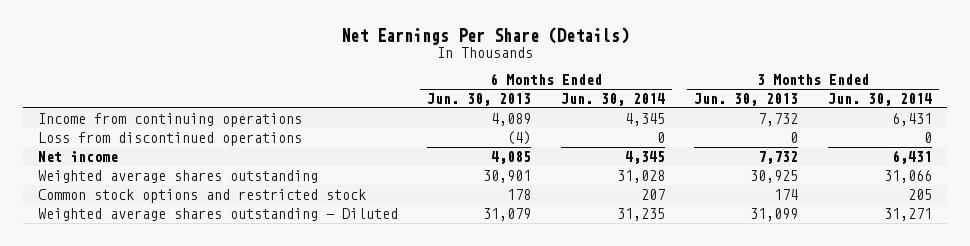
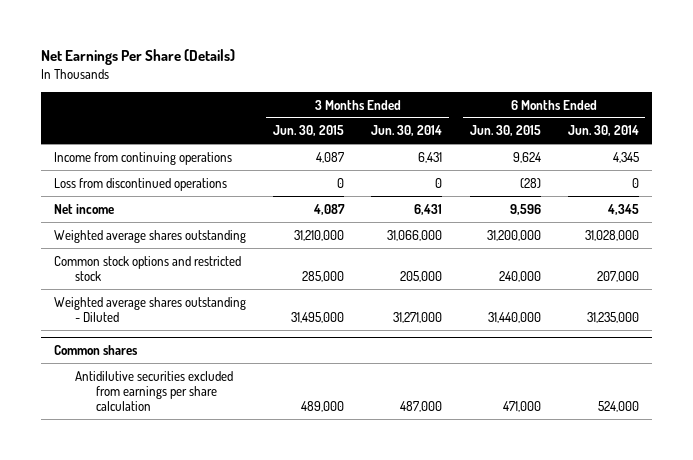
[427,92,532,106] Jun. 30, 2013 -> none
[694,92,799,106] Jun. 30, 2013 -> none
none -> [273,125,345,137] Jun. 30, 2015
none -> [469,125,541,137] Jun. 30, 2015
[616,169,665,183] 31,028 -> [584,229,639,241] 31,028,000
[883,169,932,183] 31,066 -> [387,229,443,241] 31,066,000
[640,188,665,200] 207 -> [596,270,639,282] 207,000
[907,188,932,200] 205 -> [400,270,443,282] 205,000
[616,207,665,221] 31,235 -> [586,311,639,323] 31,235,000
[883,207,932,221] 31,271 -> [393,311,443,323] 31,271,000
none -> [54,345,139,356] Common shares
none -> [74,370,233,412] Antidilutive securities excluded from earnings per share calculation

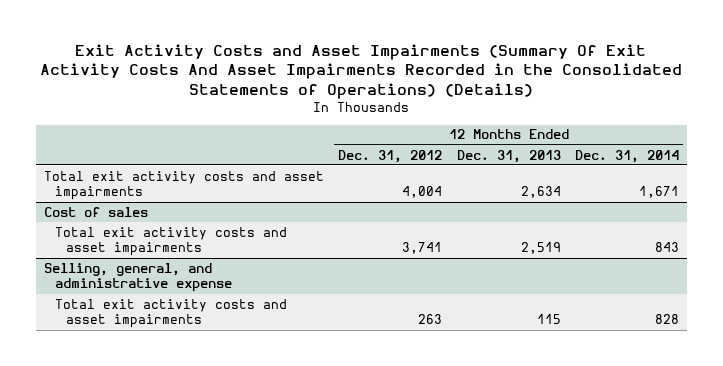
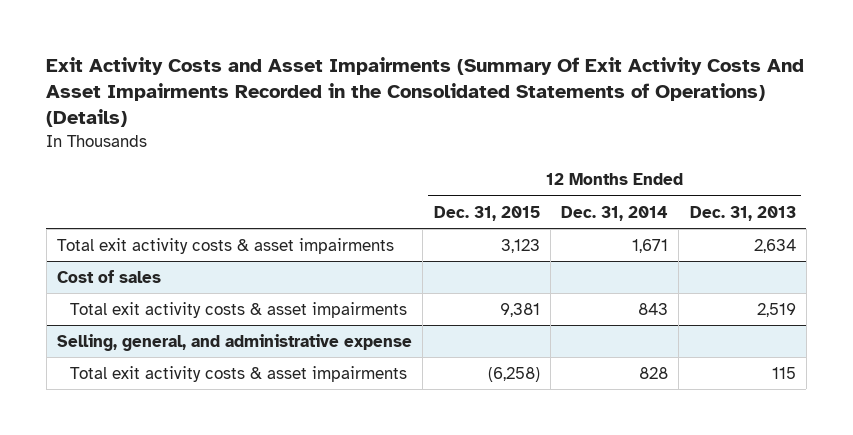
[338,149,443,163] Dec. 31, 2012 -> none
none -> [433,205,540,221] Dec. 31, 2015
[43,170,324,201] Total exit activity costs and asset impairments -> [56,237,394,254] Total exit activity costs & asset impairments
[54,226,287,257] Total exit activity costs and asset impairments -> [69,301,407,318] Total exit activity costs & asset impairments
[54,298,287,329] Total exit activity costs and asset impairments -> [69,365,407,382] Total exit activity costs & asset impairments

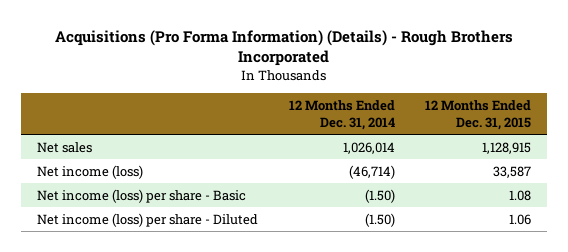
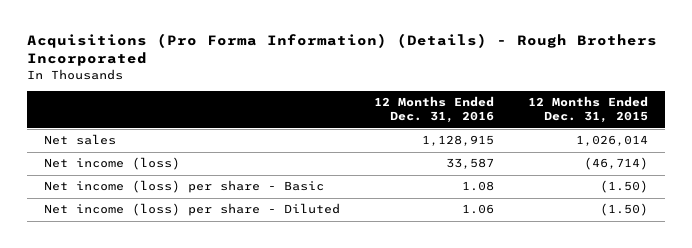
[288,100,395,131] 12 Months Ended Dec. 31, 2014 -> none
none -> [374,96,495,124] 12 Months Ended Dec. 31, 2016
[482,141,532,154] 1,128,915 -> [576,135,649,147] 1,026,014
[493,165,532,178] 33,587 -> [584,157,649,171] (46,714)
[509,189,532,201] 1.08 -> [600,180,649,194] (1.50)
[509,213,532,225] 1.06 -> [600,203,649,217] (1.50)

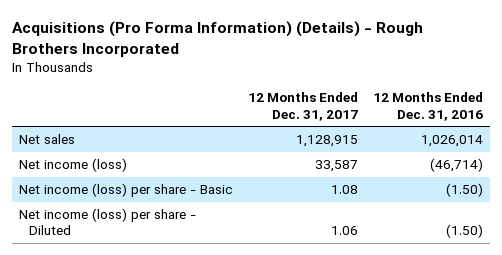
[528,96,649,124] 12 Months Ended Dec. 31, 2015 -> none
none -> [247,92,358,121] 12 Months Ended Dec. 31, 2017
[422,135,495,147] 1,128,915 -> [420,135,483,148] 1,026,014
[446,158,495,170] 33,587 -> [429,158,483,173] (46,714)
[462,181,495,192] 1.08 -> [445,183,483,198] (1.50)
[462,204,495,215] 1.06 -> [445,224,483,239] (1.50)

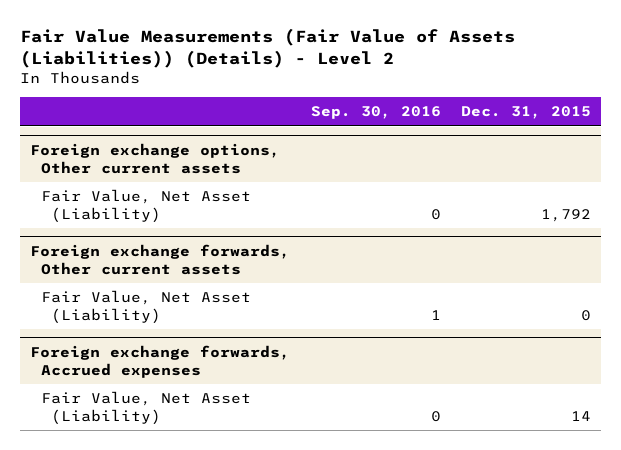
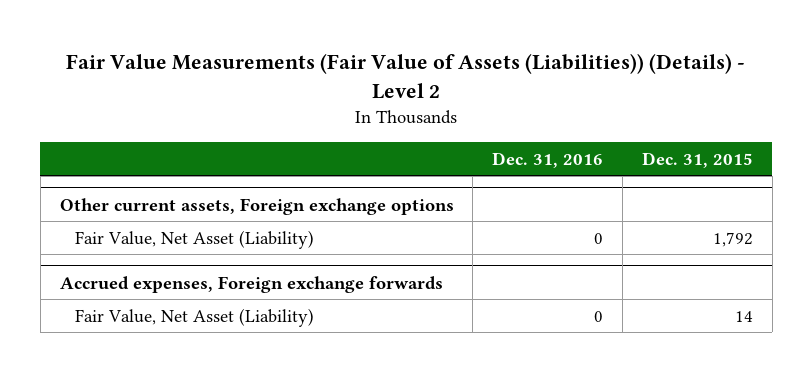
[310,106,441,120] Sep. 30, 2016 -> none
none -> [492,151,604,168] Dec. 31, 2016
[30,143,281,174] Foreign exchange options, Other current assets -> [59,197,454,215] Other current assets, Foreign exchange options
[30,244,291,275] Foreign exchange forwards, Other current assets -> none
[40,290,251,324] Fair Value, Net Asset (Liability) -> none
[30,345,291,378] Foreign exchange forwards, Accrued expenses -> [59,275,443,293] Accrued expenses, Foreign exchange forwards

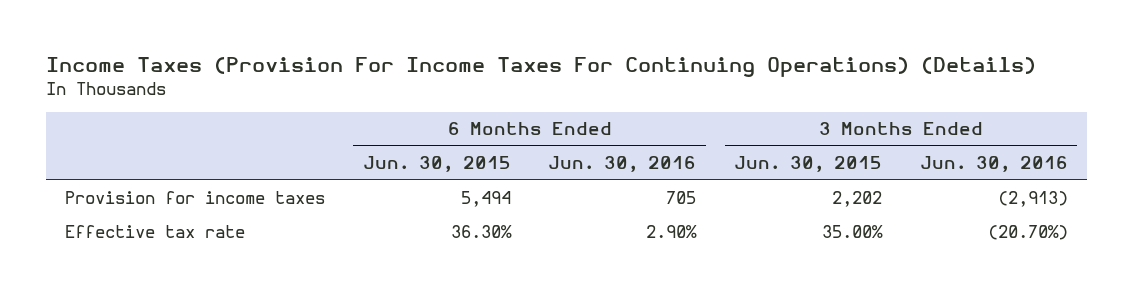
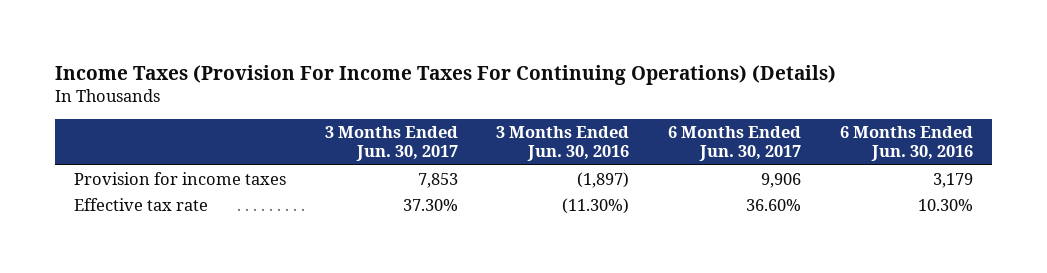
[362,156,511,173] Jun. 30, 2015 -> none
[734,156,883,173] Jun. 30, 2015 -> none
none -> [324,125,458,162] 3 Months Ended Jun. 30, 2017
none -> [668,125,802,162] 6 Months Ended Jun. 30, 2017
[666,191,697,205] 705 -> [932,173,973,189] 3,179
[997,191,1068,208] (2,913) -> [577,172,630,189] (1,897)
[646,225,698,239] 2.90% -> [917,199,973,212] 10.30%
[987,225,1068,241] (20.70%) -> [562,198,630,215] (11.30%)

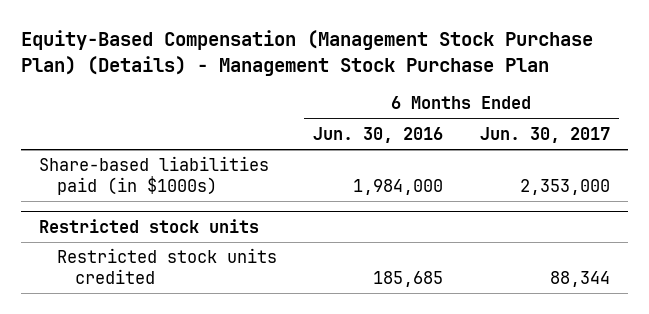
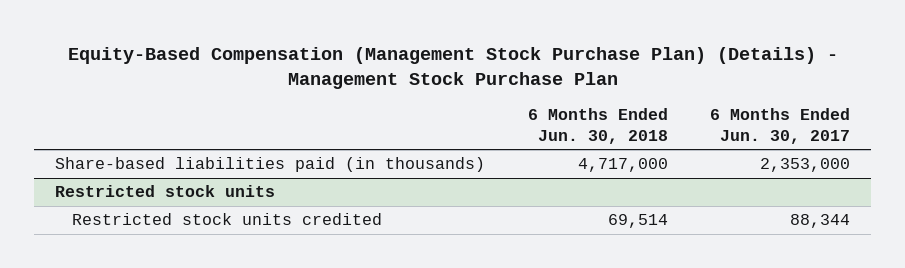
[313,126,444,143] Jun. 30, 2016 -> none
none -> [527,108,668,145] 6 Months Ended Jun. 30, 2018
[39,156,270,195] Share-based liabilities paid (in $1000s) -> [55,157,486,173] Share-based liabilities paid (in thousands)

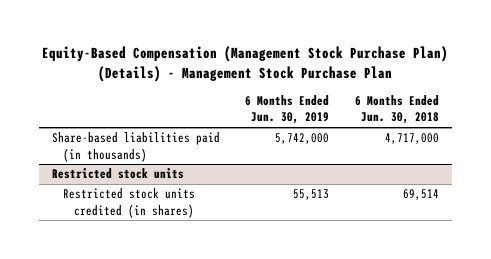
[709,108,850,145] 6 Months Ended Jun. 30, 2017 -> none
none -> [245,95,330,125] 6 Months Ended Jun. 30, 2019
[71,213,382,226] Restricted stock units credited -> [62,188,195,218] Restricted stock units credited (in shares)

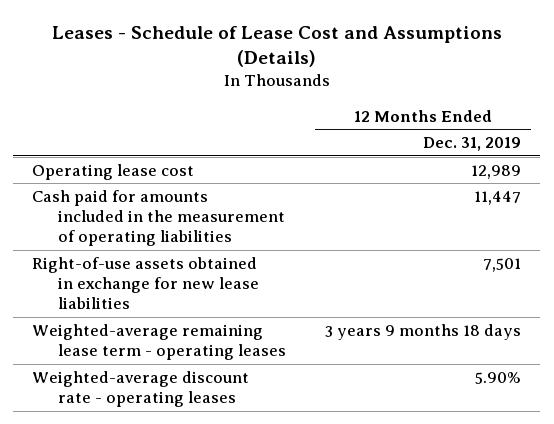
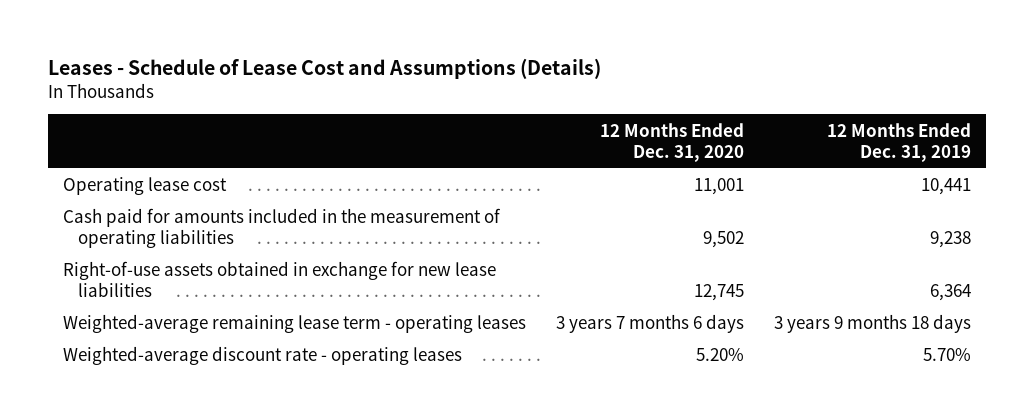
none -> [600,122,745,162] 12 Months Ended Dec. 31, 2020
[471,164,522,179] 12,989 -> [921,178,972,196] 10,441
[474,190,522,205] 11,447 -> [930,231,972,249] 9,238
[483,257,522,272] 7,501 -> [930,284,972,302] 6,364
[475,371,522,384] 5.90% -> [923,348,972,362] 5.70%

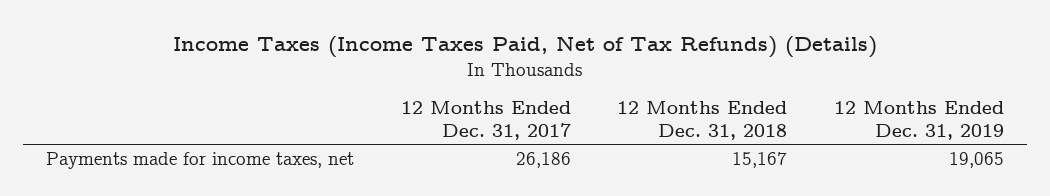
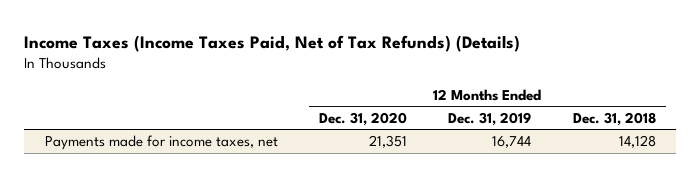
[400,101,571,140] 12 Months Ended Dec. 31, 2017 -> none
none -> [319,111,408,126] Dec. 31, 2020
[732,152,788,169] 15,167 -> [618,135,656,149] 14,128
[948,152,1004,169] 19,065 -> [492,136,532,149] 16,744

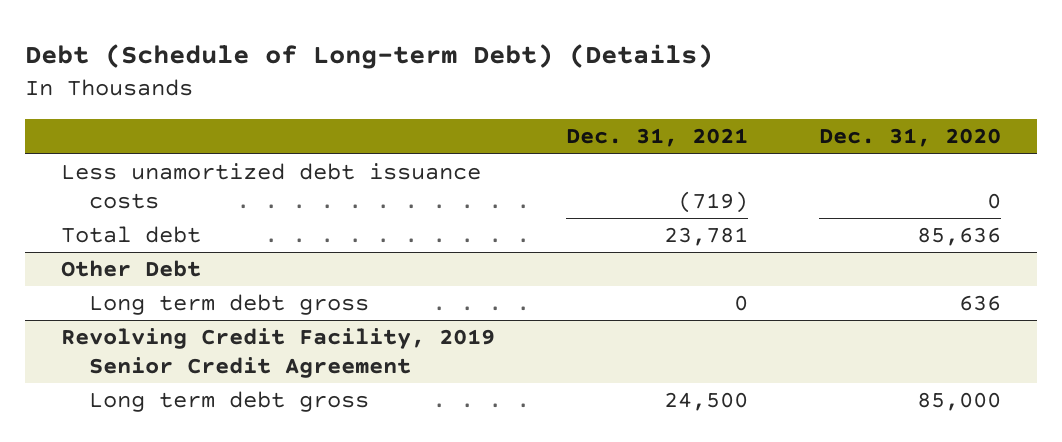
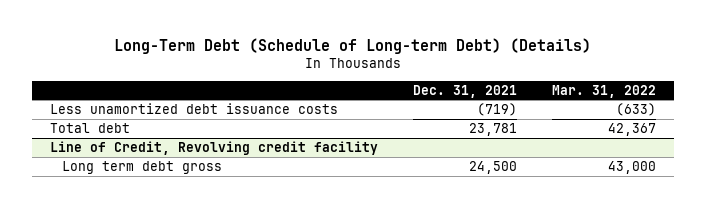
[25,43,714,69] Debt (Schedule of Long-term Debt) (Details) -> [113,38,591,55] Long-Term Debt (Schedule of Long-term Debt) (Details)
[819,128,1002,148] Dec. 31, 2020 -> none
none -> [552,84,657,98] Mar. 31, 2022
[60,260,201,278] Other Debt -> none
[89,294,370,316] Long term debt gross -> none
[60,328,495,378] Revolving Credit Facility, 2019 Senior Credit Agreement -> none
none -> [49,140,378,155] Line of Credit, Revolving credit facility

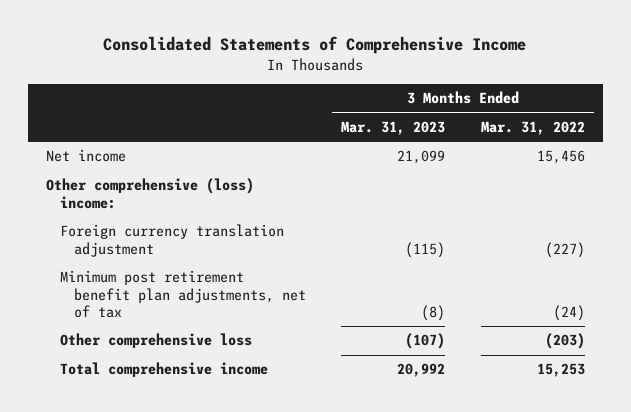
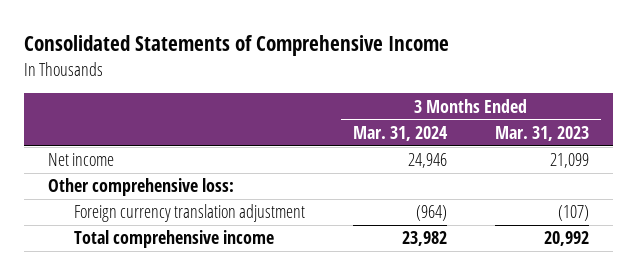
[481,120,586,135] Mar. 31, 2022 -> none
none -> [353,125,449,141] Mar. 31, 2024
[59,270,306,319] Minimum post retirement benefit plan adjustments, net of tax -> none
[59,333,252,349] Other comprehensive loss -> none
[45,178,254,209] Other comprehensive (loss) income: -> [47,178,234,197] Other comprehensive loss:
[405,241,446,258] (115) -> [558,205,590,222] (107)

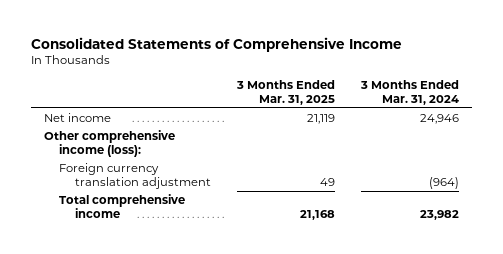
[495,125,590,141] Mar. 31, 2023 -> none
none -> [235,79,335,105] 3 Months Ended Mar. 31, 2025
[47,178,234,197] Other comprehensive loss: -> [43,130,175,157] Other comprehensive income (loss):

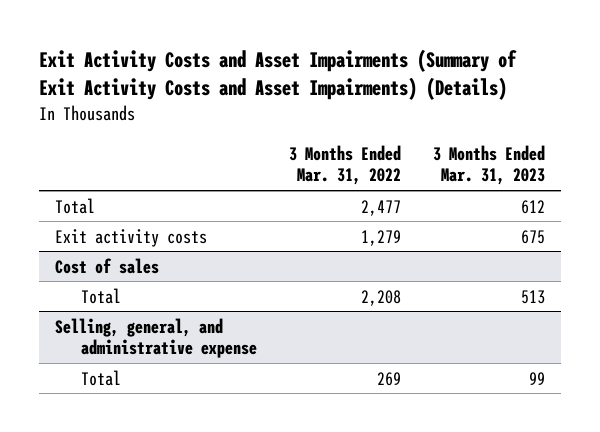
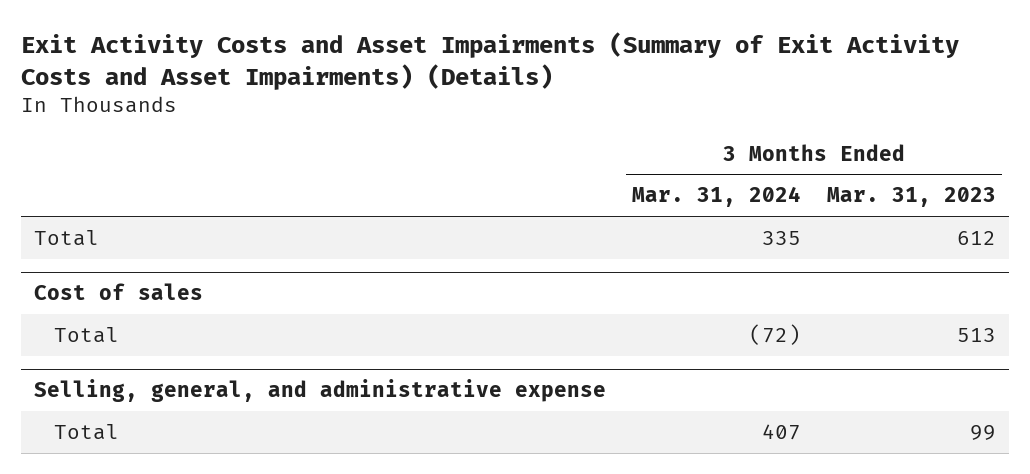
[288,144,401,186] 3 Months Ended Mar. 31, 2022 -> none
none -> [631,186,801,208] Mar. 31, 2024
[55,228,208,247] Exit activity costs -> none

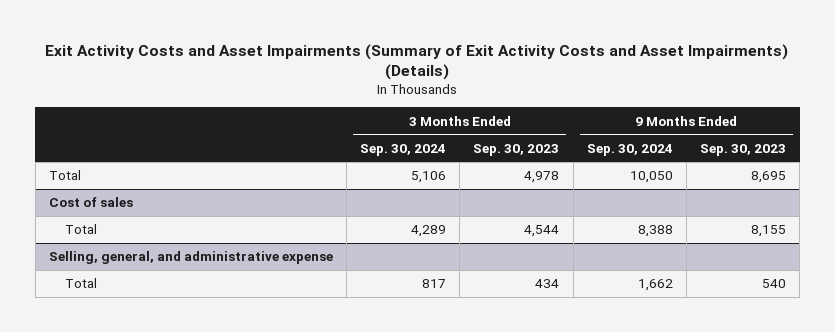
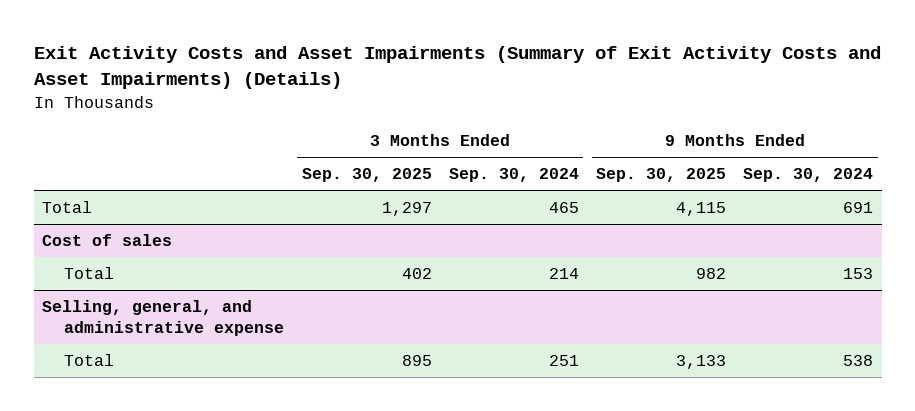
[473,143,560,156] Sep. 30, 2023 -> none
[700,143,787,156] Sep. 30, 2023 -> none
none -> [301,168,432,183] Sep. 30, 2025
none -> [596,168,727,183] Sep. 30, 2025
[411,171,447,184] 5,106 -> [548,201,579,213] 465
[629,171,673,184] 10,050 -> [843,201,874,213] 691
[411,225,447,238] 4,289 -> [548,267,579,279] 214
[637,225,673,238] 8,388 -> [843,267,874,279] 153
[422,279,447,289] 817 -> [548,354,579,366] 251
[637,279,673,292] 1,662 -> [843,354,874,366] 538

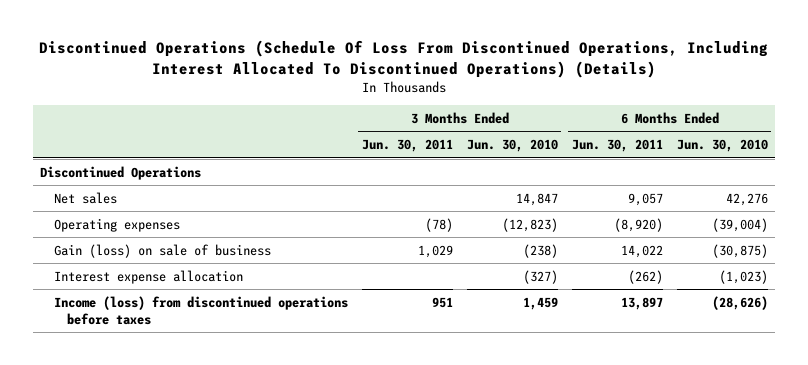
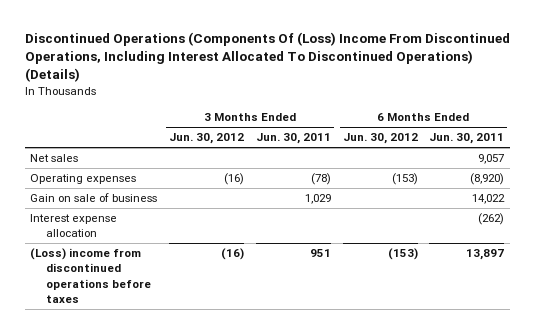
[38,40,768,78] Discontinued Operations (Schedule Of Loss From Discontinued Operations, Including Interest Allocated To Discontinued Operations) (Details) -> [24,31,510,83] Discontinued Operations (Components Of (Loss) Income From Discontinued Operations, Including Interest Allocated To Discontinued Operations) (Details)
[466,139,558,153] Jun. 30, 2010 -> none
[676,139,768,153] Jun. 30, 2010 -> none
none -> [169,133,245,145] Jun. 30, 2012
none -> [342,133,418,145] Jun. 30, 2012
[39,165,201,180] Discontinued Operations -> none
[53,243,271,258] Gain (loss) on sale of business -> [30,193,158,203] Gain on sale of business
[53,295,348,325] Income (loss) from discontinued operations before taxes -> [30,248,151,303] (Loss) income from discontinued operations before taxes

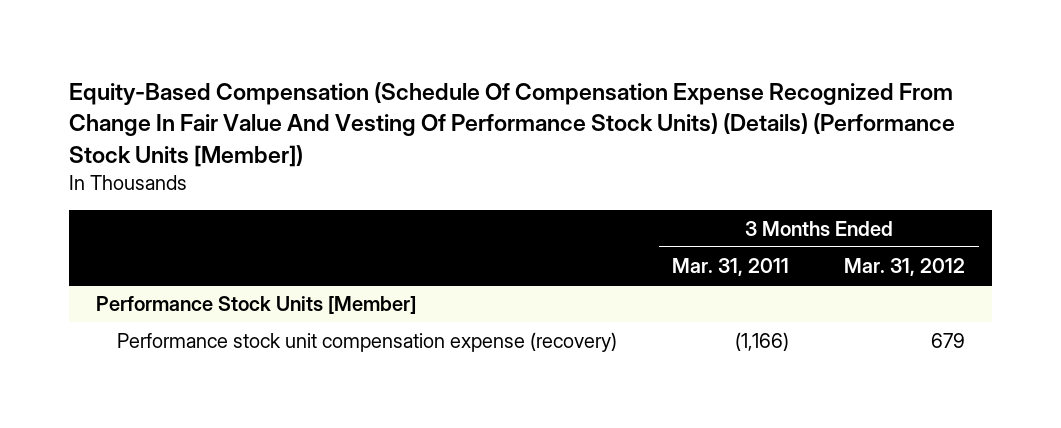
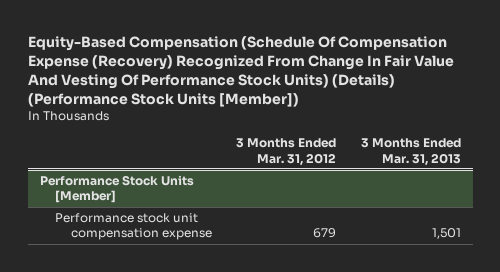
[68,82,955,167] Equity-Based Compensation (Schedule Of Compensation Expense Recognized From Change In Fair Value And Vesting Of Performance Stock Units) (Details) (Performance Stock Units [Member]) -> [27,35,454,107] Equity-Based Compensation (Schedule Of Compensation Expense (Recovery) Recognized From Change In Fair Value And Vesting Of Performance Stock Units) (Details) (Performance Stock Units [Member])
[672,257,790,276] Mar. 31, 2011 -> none
none -> [360,138,461,166] 3 Months Ended Mar. 31, 2013
[117,331,618,352] Performance stock unit compensation expense (recovery) -> [55,213,212,241] Performance stock unit compensation expense

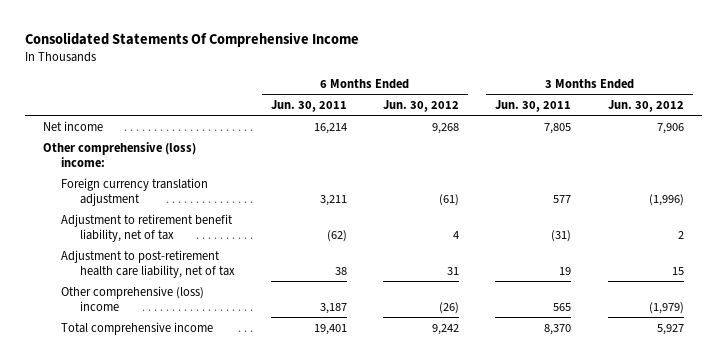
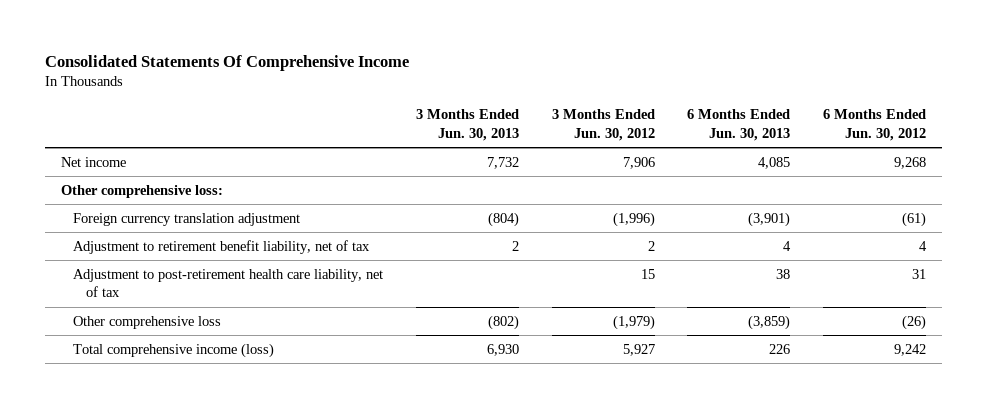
[271,100,348,113] Jun. 30, 2011 -> none
[495,100,572,113] Jun. 30, 2011 -> none
none -> [416,109,520,141] 3 Months Ended Jun. 30, 2013
none -> [687,109,791,141] 6 Months Ended Jun. 30, 2013
[42,141,196,167] Other comprehensive (loss) income: -> [60,184,223,198] Other comprehensive loss:
[61,285,205,311] Other comprehensive (loss) income -> [73,315,222,329] Other comprehensive loss
[61,321,214,335] Total comprehensive income -> [73,342,275,358] Total comprehensive income (loss)

